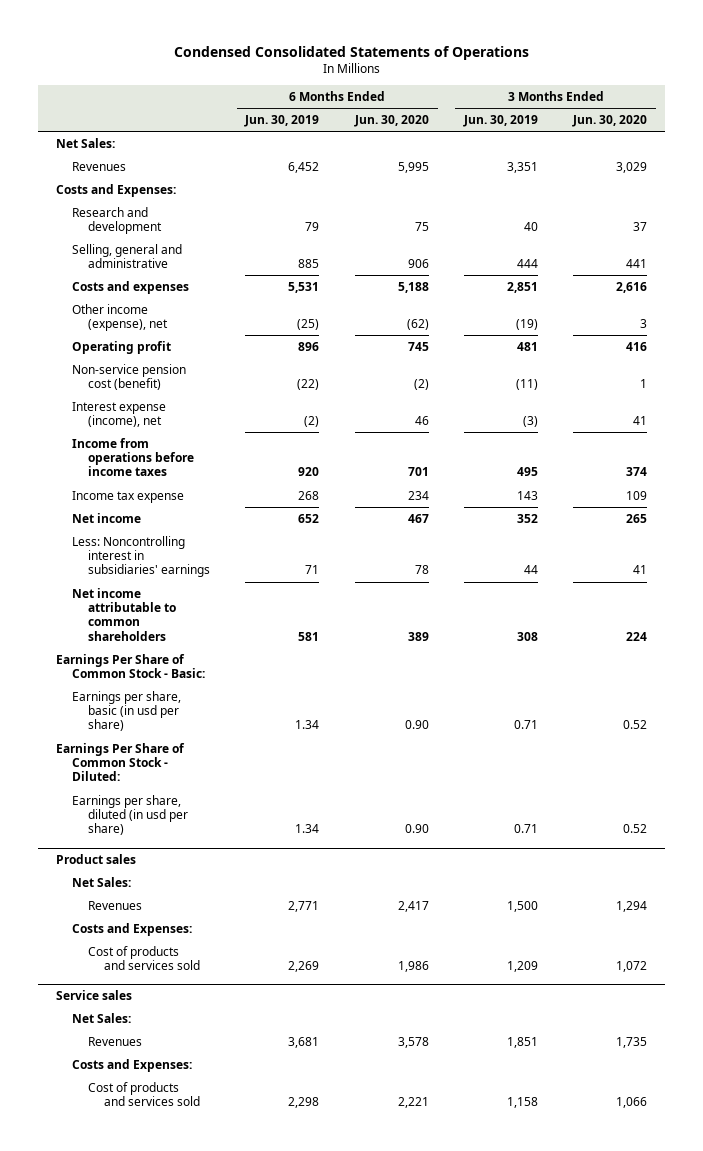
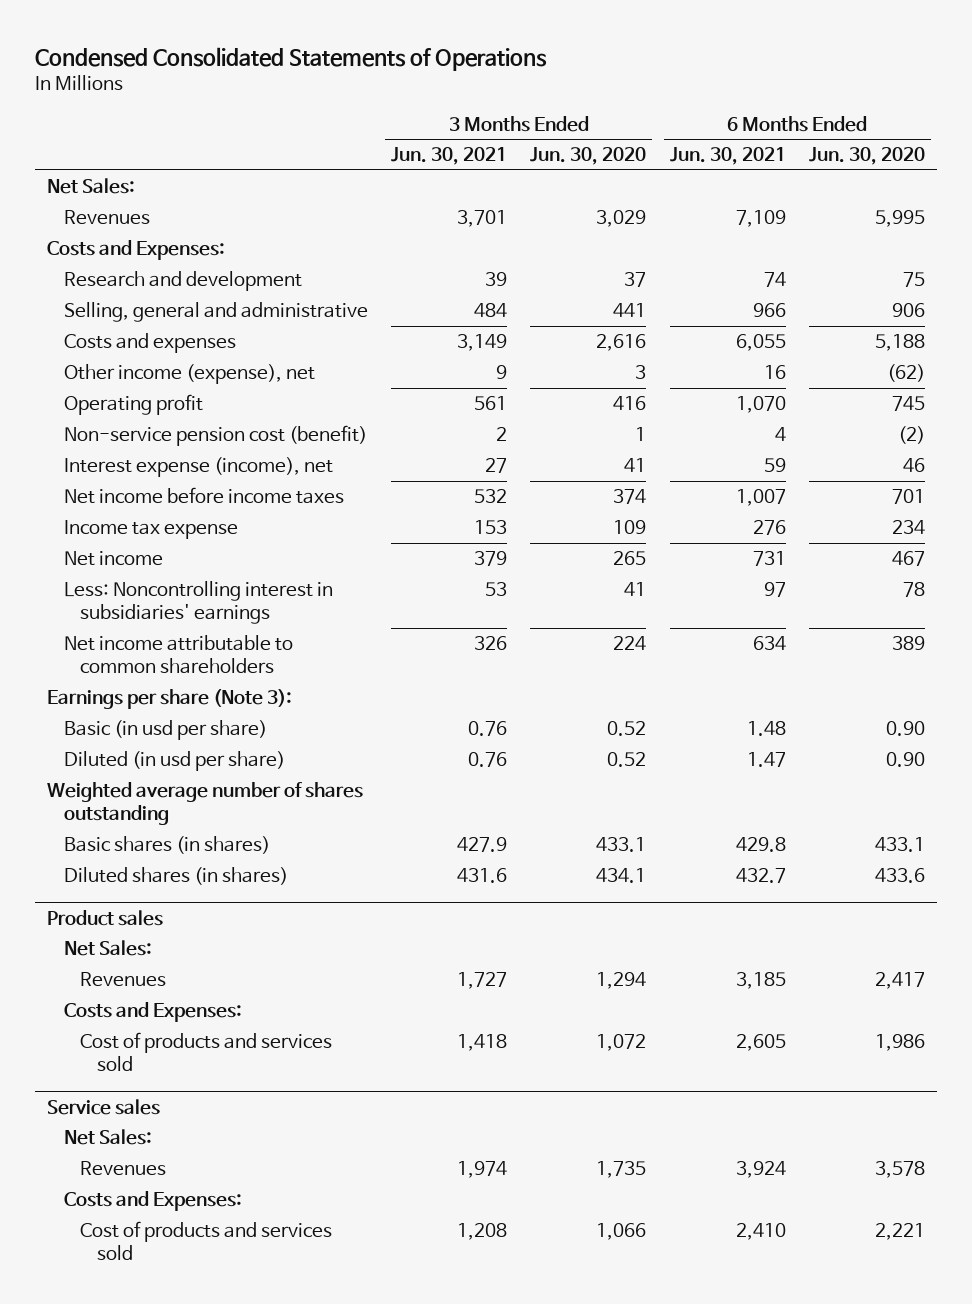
[244,115,320,128] Jun. 30, 2019 -> none
[463,115,539,128] Jun. 30, 2019 -> none
none -> [390,147,507,166] Jun. 30, 2021
none -> [669,147,786,166] Jun. 30, 2021
[71,437,194,477] Income from operations before income taxes -> [63,487,344,505] Net income before income taxes
[55,653,205,679] Earnings Per Share of Common Stock - Basic: -> none
[55,742,185,782] Earnings Per Share of Common Stock - Diluted: -> none
none -> [47,689,293,710] Earnings per share (Note 3):
[71,690,181,732] Earnings per share, basic (in usd per share) -> [63,720,267,741] Basic (in usd per share)
[71,794,188,836] Earnings per share, diluted (in usd per share) -> [63,751,285,772] Diluted (in usd per share)
none -> [47,782,364,826] Weighted average number of shares outstanding
none -> [63,836,270,855] Basic shares (in shares)
none -> [63,867,288,886] Diluted shares (in shares)

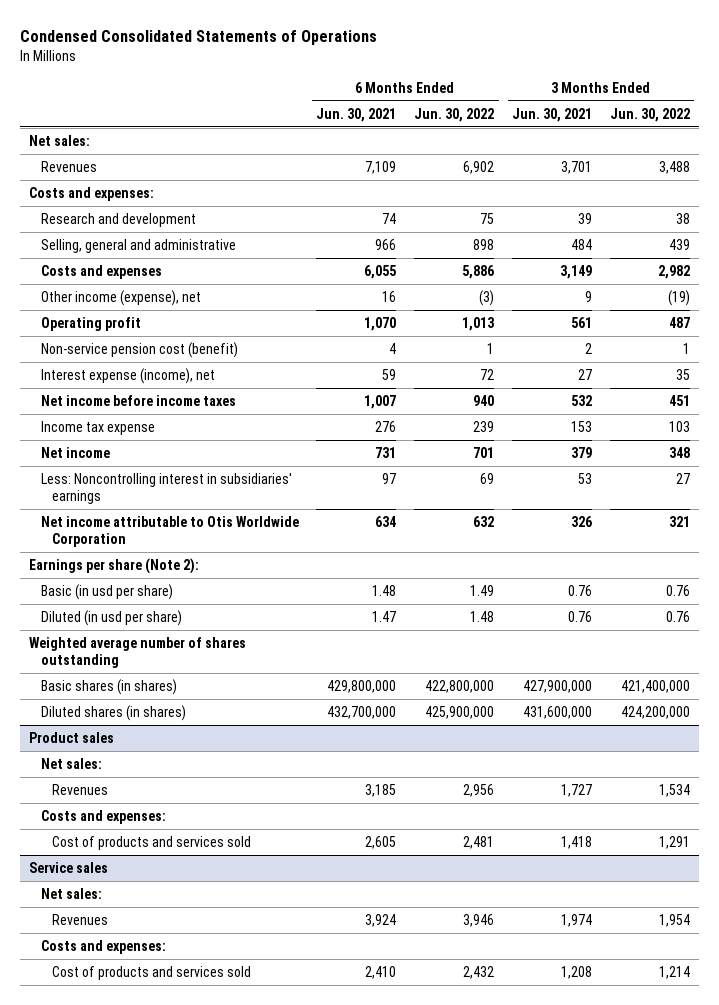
[530,147,647,166] Jun. 30, 2020 -> none
[808,147,925,166] Jun. 30, 2020 -> none
none -> [414,107,495,122] Jun. 30, 2022
none -> [609,107,690,122] Jun. 30, 2022
[47,178,136,195] Net Sales: -> [28,135,90,147] Net sales:
[47,240,226,261] Costs and Expenses: -> [28,187,154,202] Costs and expenses:
[63,635,293,675] Net income attributable to common shareholders -> [40,516,299,547] Net income attributable to Otis Worldwide Corporation
[47,689,293,710] Earnings per share (Note 3): -> [28,558,199,575] Earnings per share (Note 2):
[456,837,507,853] 427.9 -> [523,680,593,694] 427,900,000
[735,837,786,853] 429.8 -> [327,680,397,694] 429,800,000
[456,868,507,884] 431.6 -> [523,706,593,720] 431,600,000
[735,868,786,884] 432.7 -> [327,706,397,720] 432,700,000
[63,940,152,957] Net Sales: -> [40,758,102,770] Net sales:
[63,1002,242,1023] Costs and Expenses: -> [40,810,166,825] Costs and expenses:
[63,1129,152,1146] Net Sales: -> [40,888,102,900] Net sales:
[63,1191,242,1212] Costs and Expenses: -> [40,940,166,955] Costs and expenses:

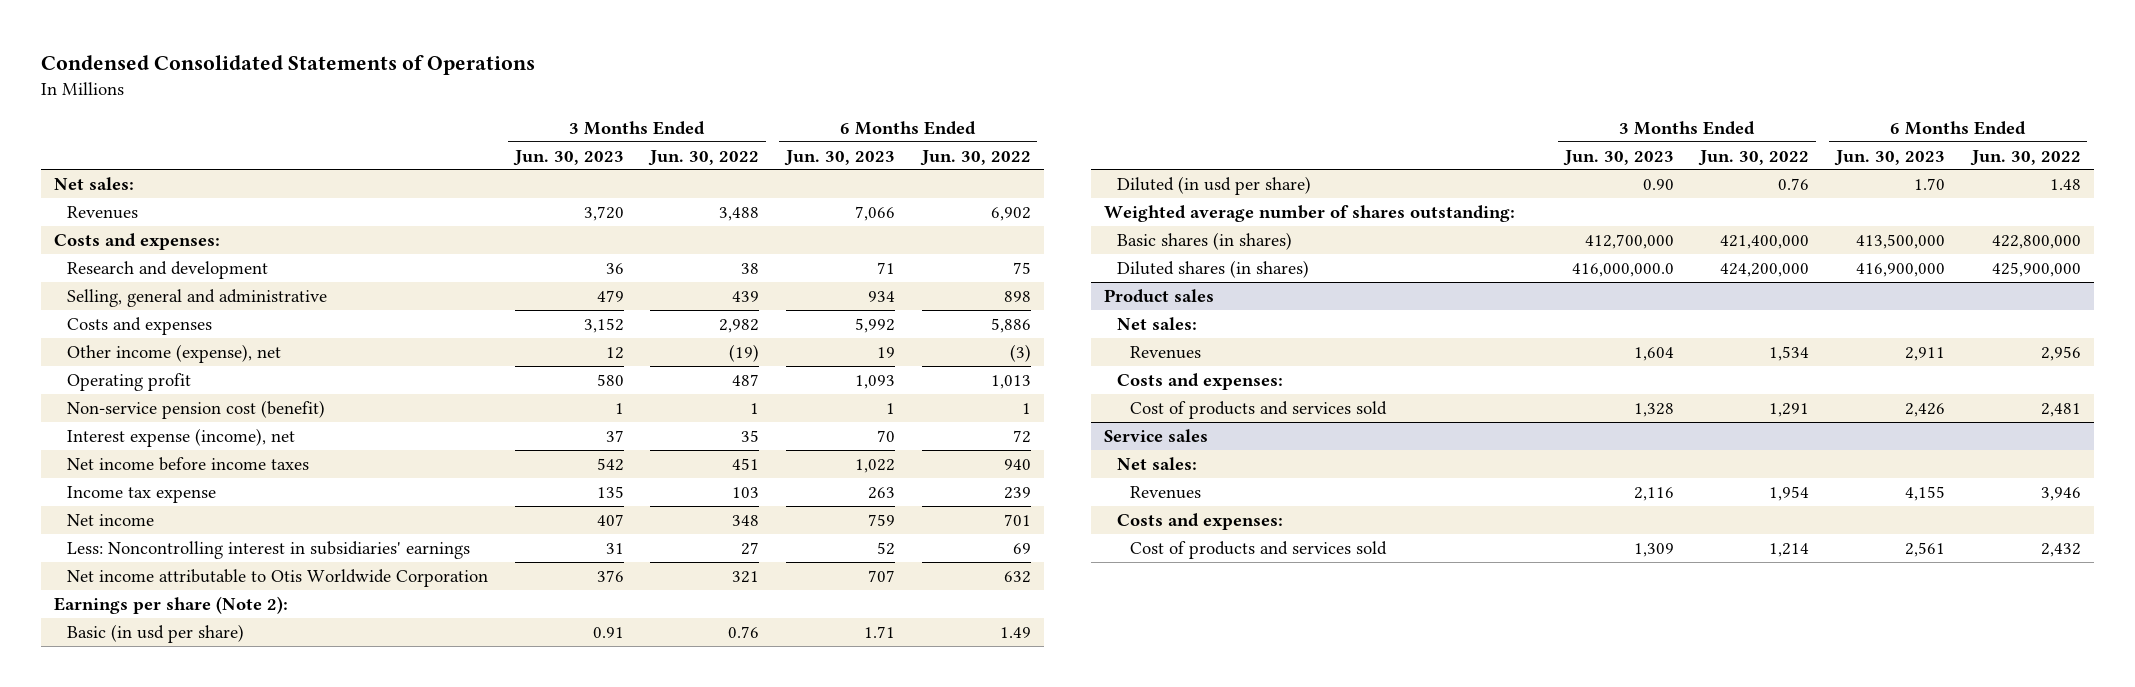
[316,107,397,122] Jun. 30, 2021 -> none
[512,107,593,122] Jun. 30, 2021 -> none
none -> [512,149,624,166] Jun. 30, 2023
none -> [784,149,896,166] Jun. 30, 2023
[28,637,246,668] Weighted average number of shares outstanding -> [1103,205,1515,223] Weighted average number of shares outstanding:

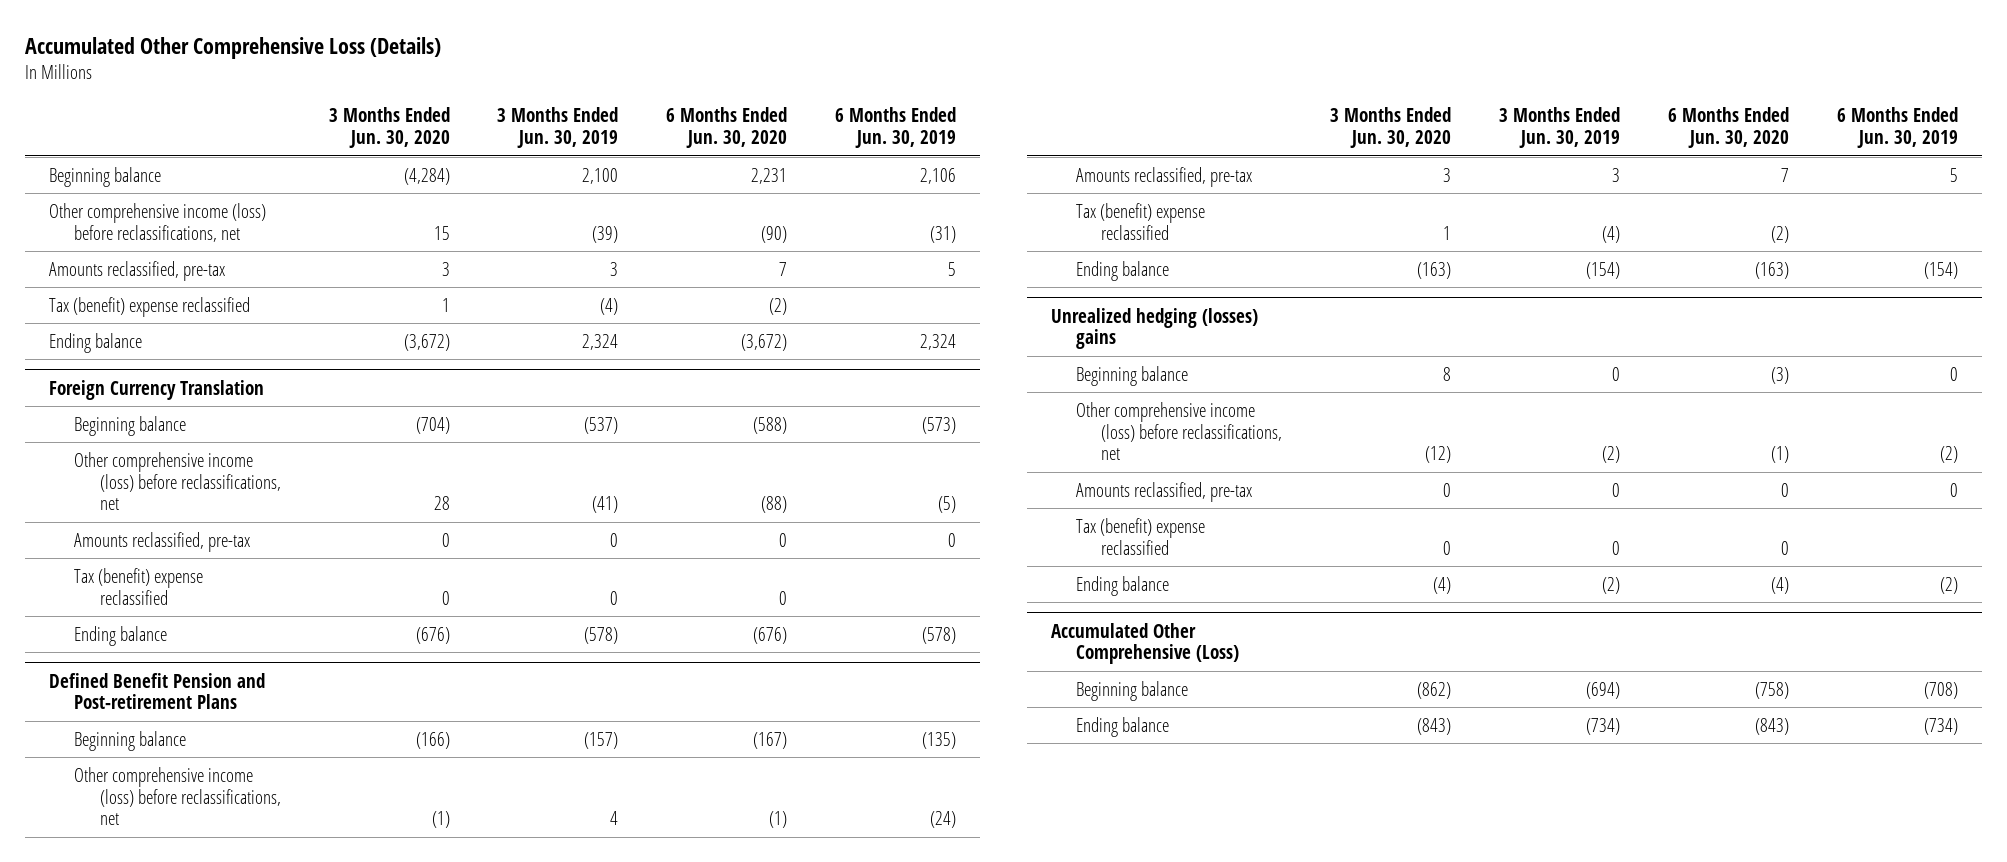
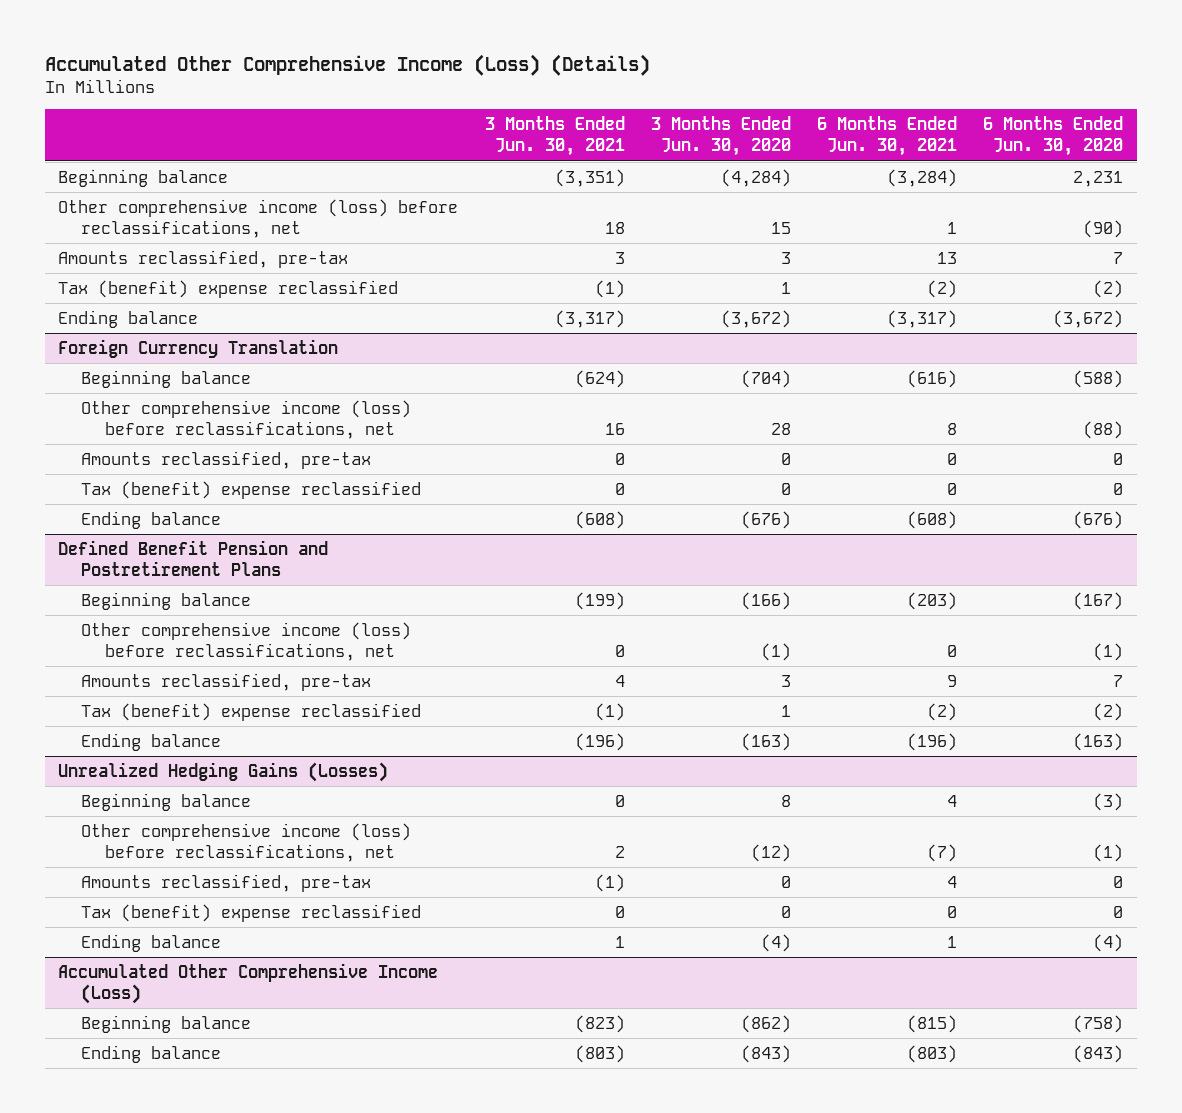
[25,36,442,59] Accumulated Other Comprehensive Loss (Details) -> [45,53,651,76] Accumulated Other Comprehensive Income (Loss) (Details)
[497,107,619,149] 3 Months Ended Jun. 30, 2019 -> none
[835,107,957,149] 6 Months Ended Jun. 30, 2019 -> none
none -> [484,116,625,157] 3 Months Ended Jun. 30, 2021
none -> [817,116,958,157] 6 Months Ended Jun. 30, 2021
[49,672,266,710] Defined Benefit Pension and Post-retirement Plans -> [58,539,329,576] Defined Benefit Pension and Postretirement Plans
[1050,307,1258,350] Unrealized hedging (losses) gains -> [58,761,389,782] Unrealized Hedging Gains (Losses)
[1050,622,1239,665] Accumulated Other Comprehensive (Loss) -> [58,962,439,1004] Accumulated Other Comprehensive Income (Loss)

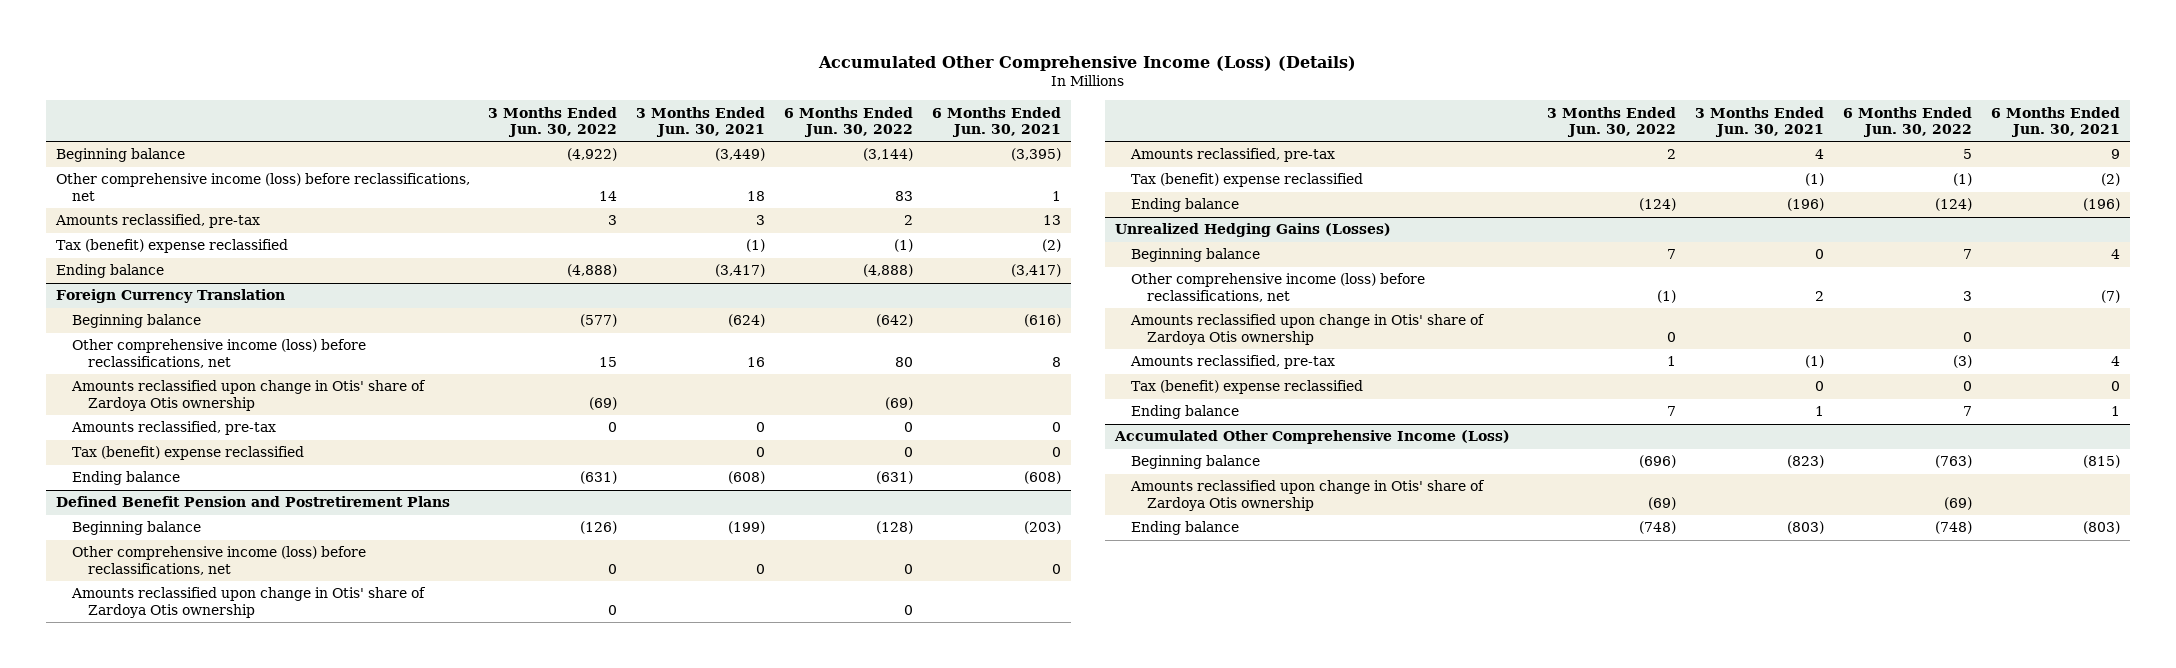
[650,116,791,157] 3 Months Ended Jun. 30, 2020 -> none
[983,116,1124,157] 6 Months Ended Jun. 30, 2020 -> none
none -> [488,106,618,137] 3 Months Ended Jun. 30, 2022
none -> [784,106,914,137] 6 Months Ended Jun. 30, 2022
[554,168,625,187] (3,351) -> [715,148,766,162] (3,449)
[887,168,958,187] (3,284) -> [1011,148,1062,162] (3,395)
[554,309,625,328] (3,317) -> [715,264,766,278] (3,417)
[887,309,958,328] (3,317) -> [1011,264,1062,278] (3,417)
none -> [70,380,426,411] Amounts reclassified upon change in Otis' share of Zardoya Otis ownership
none -> [70,587,426,618] Amounts reclassified upon change in Otis' share of Zardoya Otis ownership
none -> [1129,314,1485,345] Amounts reclassified upon change in Otis' share of Zardoya Otis ownership
none -> [1129,480,1485,511] Amounts reclassified upon change in Otis' share of Zardoya Otis ownership

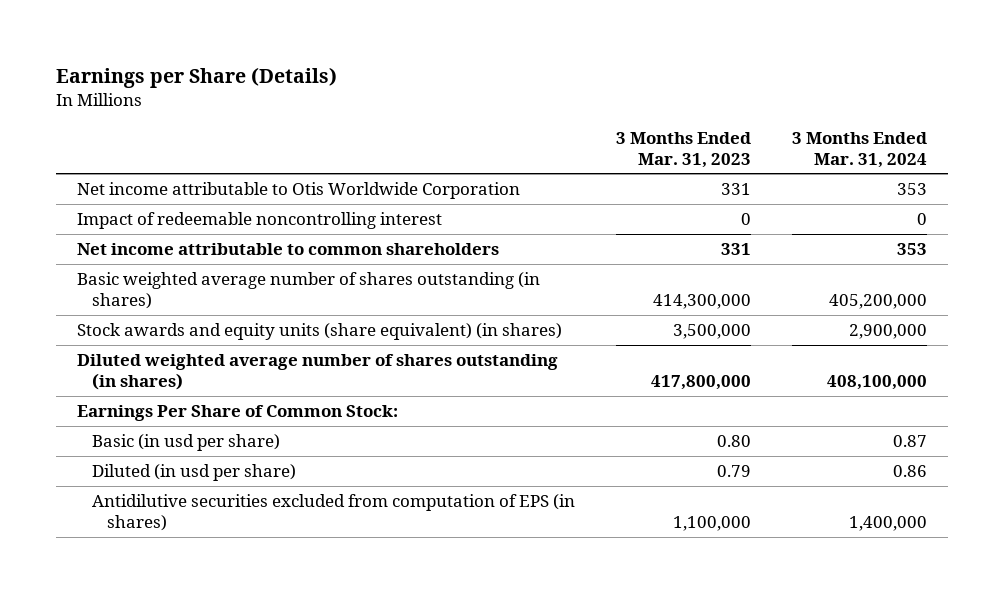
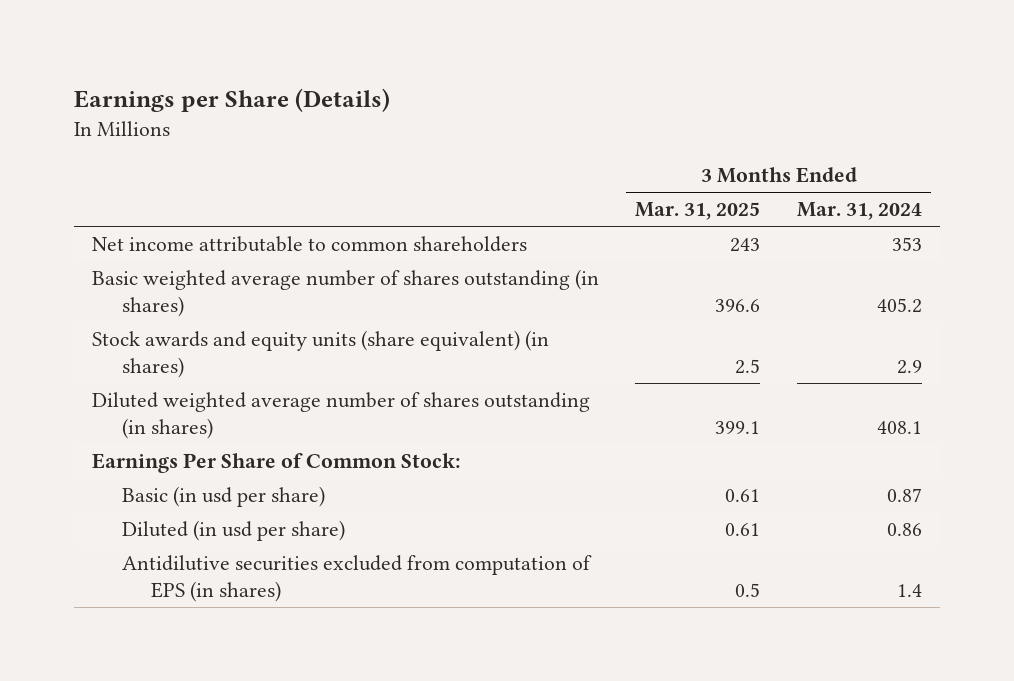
[615,132,751,168] 3 Months Ended Mar. 31, 2023 -> none
none -> [635,202,761,221] Mar. 31, 2025
[76,182,520,200] Net income attributable to Otis Worldwide Corporation -> none
[76,212,442,230] Impact of redeemable noncontrolling interest -> none
[829,293,928,309] 405,200,000 -> [876,297,922,313] 405.2
[849,324,928,340] 2,900,000 -> [896,359,922,374] 2.9
[827,374,928,390] 408,100,000 -> [876,420,922,434] 408.1
[849,515,928,531] 1,400,000 -> [896,583,922,597] 1.4

